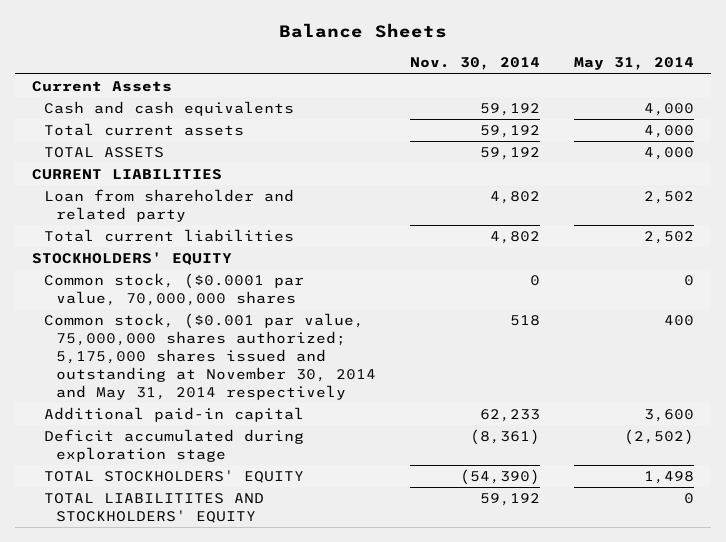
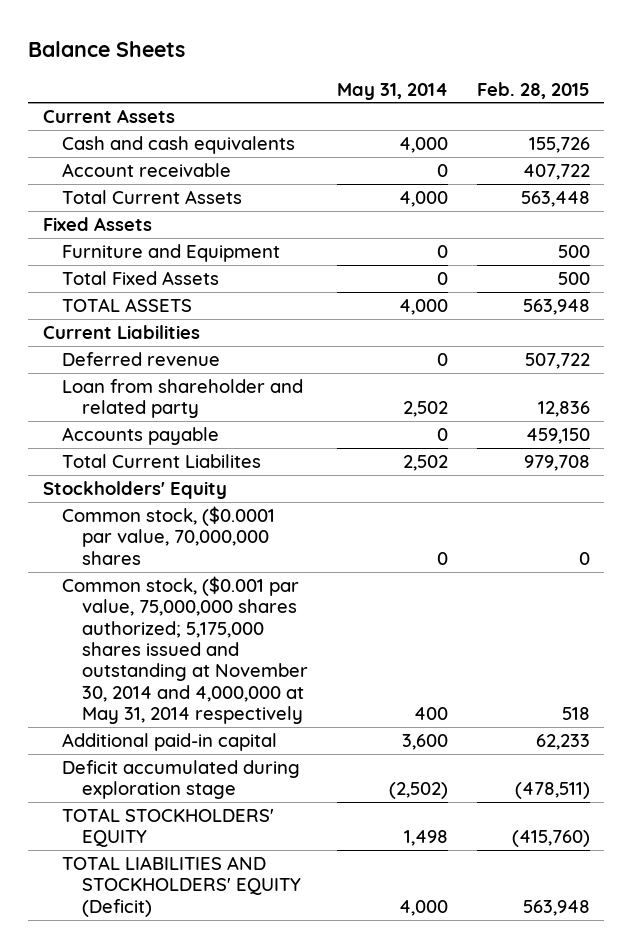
[409,57,540,71] Nov. 30, 2014 -> none
none -> [476,81,590,99] Feb. 28, 2015
none -> [62,163,232,178] Account receivable
[44,123,245,137] Total current assets -> [62,190,243,205] Total Current Assets
none -> [42,217,152,232] Fixed Assets
none -> [62,244,281,263] Furniture and Equipment
none -> [62,271,220,286] Total Fixed Assets
[32,169,223,181] CURRENT LIABILITIES -> [42,325,200,340] Current Liabilities
none -> [62,352,221,367] Deferred revenue
none -> [62,427,220,446] Accounts payable
[44,229,295,243] Total current liabilities -> [62,454,262,469] Total Current Liabilites
[32,252,233,266] STOCKHOLDERS' EQUITY -> [42,481,227,500] Stockholders' Equity
[44,313,376,400] Common stock, ($0.001 par value, 75,000,000 shares authorized; 5,175,000 shares issued and outstanding at November 30, 2014 and May 31, 2014 respectively -> [62,576,309,725] Common stock, ($0.001 par value, 75,000,000 shares authorized; 5,175,000 shares issued and outstanding at November 30, 2014 and 4,000,000 at May 31, 2014 respectively
[44,493,265,523] TOTAL LIABILITITES AND STOCKHOLDERS' EQUITY -> [62,856,302,917] TOTAL LIABILITIES AND STOCKHOLDERS' EQUITY (Deficit)
[683,493,694,505] 0 -> [399,899,449,916] 4,000

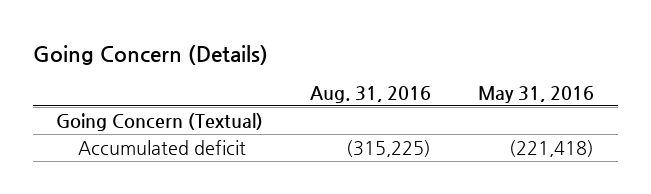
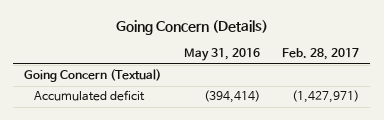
[310,85,432,103] Aug. 31, 2016 -> none
none -> [282,48,360,61] Feb. 28, 2017
[509,139,595,157] (221,418) -> [203,90,260,104] (394,414)

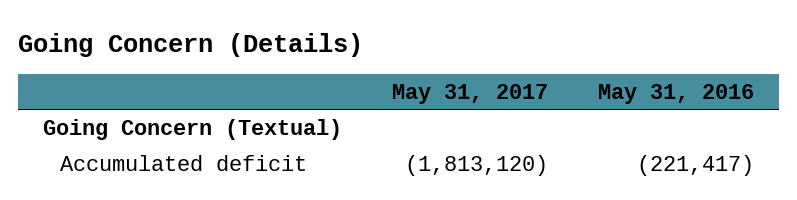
[282,48,360,61] Feb. 28, 2017 -> none
none -> [392,83,549,104] May 31, 2017
[203,90,260,104] (394,414) -> [637,155,755,177] (221,417)

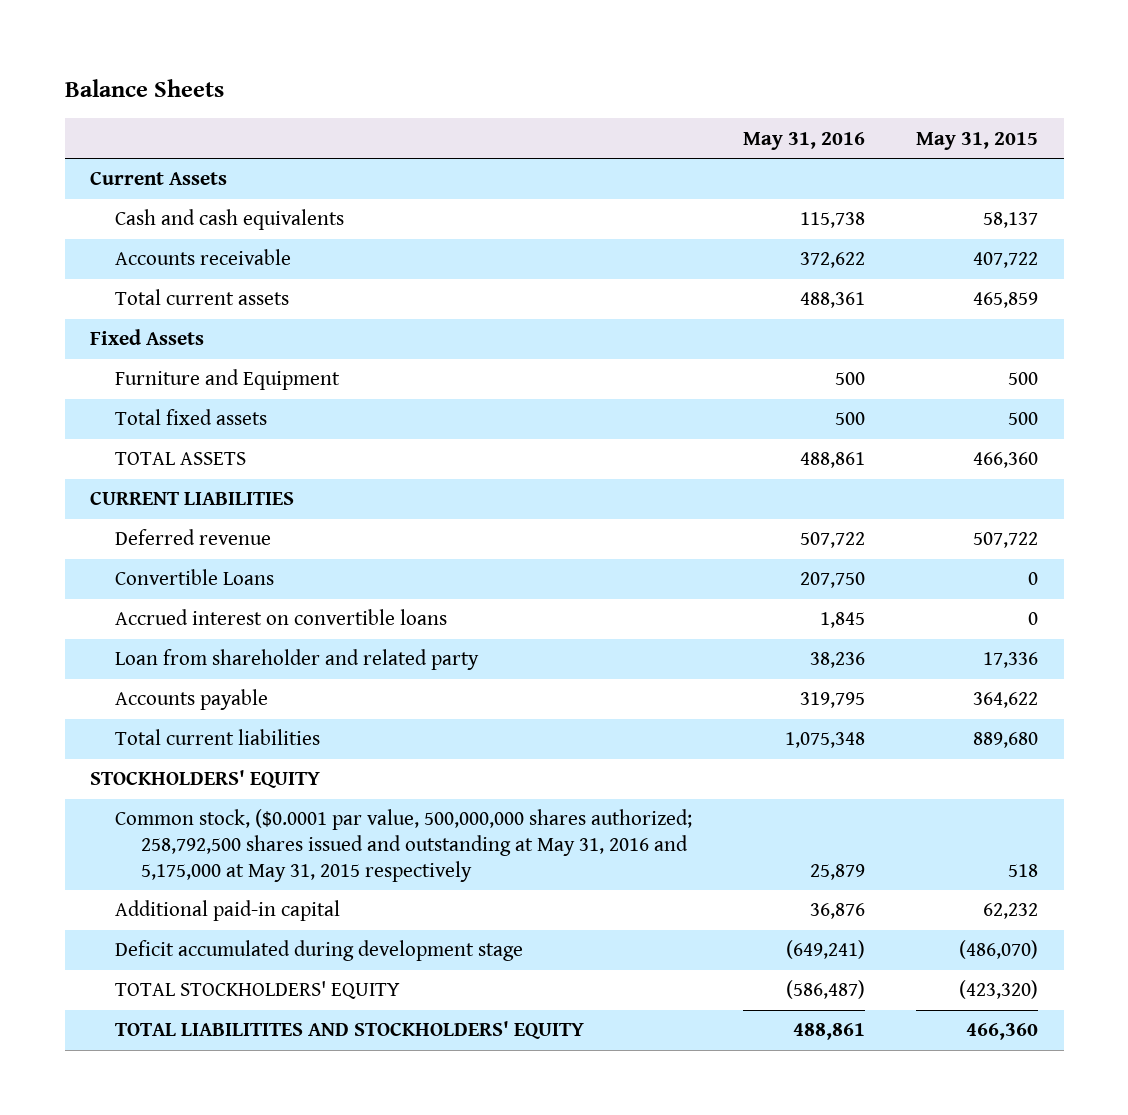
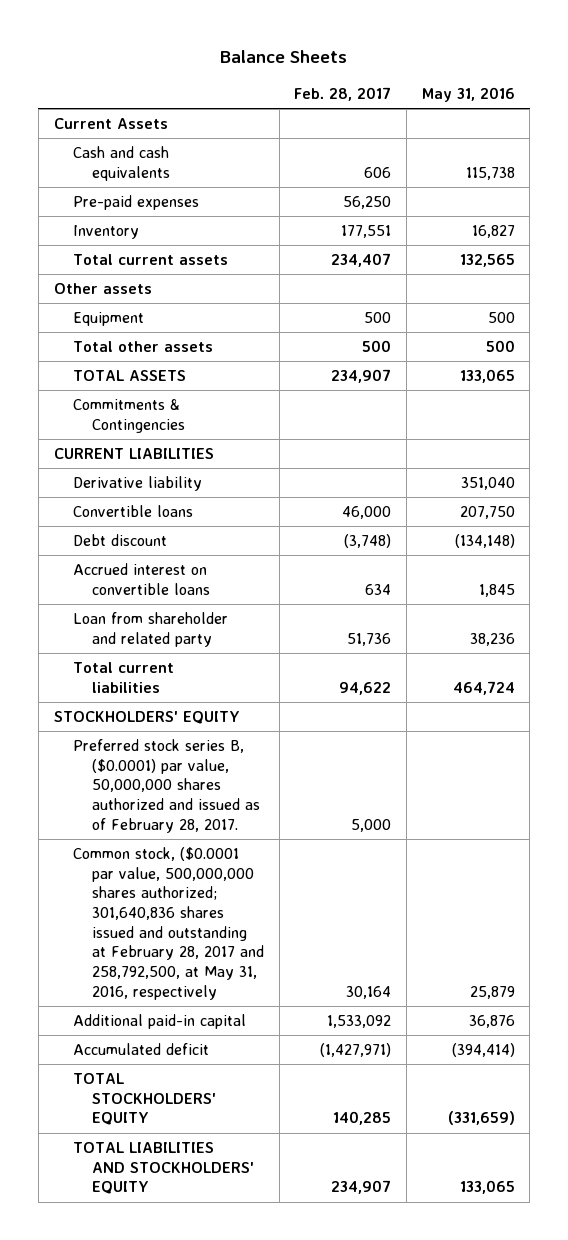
[916,131,1039,150] May 31, 2015 -> none
none -> [294,86,392,101] Feb. 28, 2017
[115,249,292,266] Accounts receivable -> none
none -> [72,195,199,211] Pre-paid expenses
none -> [72,225,139,240] Inventory
[800,292,866,309] 488,361 -> [459,254,515,268] 132,565
[90,329,205,346] Fixed Assets -> [53,283,152,295] Other assets
[115,369,341,391] Furniture and Equipment -> [72,312,144,327] Equipment
[115,409,268,426] Total fixed assets -> [72,341,213,353] Total other assets
[800,452,866,469] 488,861 -> [459,369,515,384] 133,065
none -> [72,399,185,433] Commitments & Contingencies
[115,529,272,546] Deferred revenue -> none
none -> [72,476,202,492] Derivative liability
[115,569,275,586] Convertible Loans -> [72,505,193,518] Convertible loans
none -> [72,534,167,547] Debt discount
[115,689,269,711] Accounts payable -> none
[785,732,866,749] 1,075,348 -> [452,680,515,695] 464,724
none -> [72,739,260,833] Preferred stock series B, ($0.0001) par value, 50,000,000 shares authorized and issued as of February 28, 2017.
[115,809,693,882] Common stock, ($0.0001 par value, 500,000,000 shares authorized; 258,792,500 shares issued and outstanding at May 31, 2016 and 5,175,000 at May 31, 2015 respectively -> [72,847,264,1000] Common stock, ($0.0001 par value, 500,000,000 shares authorized; 301,640,836 shares issued and outstanding at February 28, 2017 and 258,792,500, at May 31, 2016, respectively
[115,940,524,962] Deficit accumulated during development stage -> none
none -> [72,1043,209,1056] Accumulated deficit
[786,980,866,1000] (586,487) -> [447,1111,515,1126] (331,659)
[115,1021,585,1040] TOTAL LIABILITITES AND STOCKHOLDERS' EQUITY -> [72,1142,254,1195] TOTAL LIABILITIES AND STOCKHOLDERS' EQUITY
[793,1023,866,1041] 488,861 -> [459,1180,515,1195] 133,065

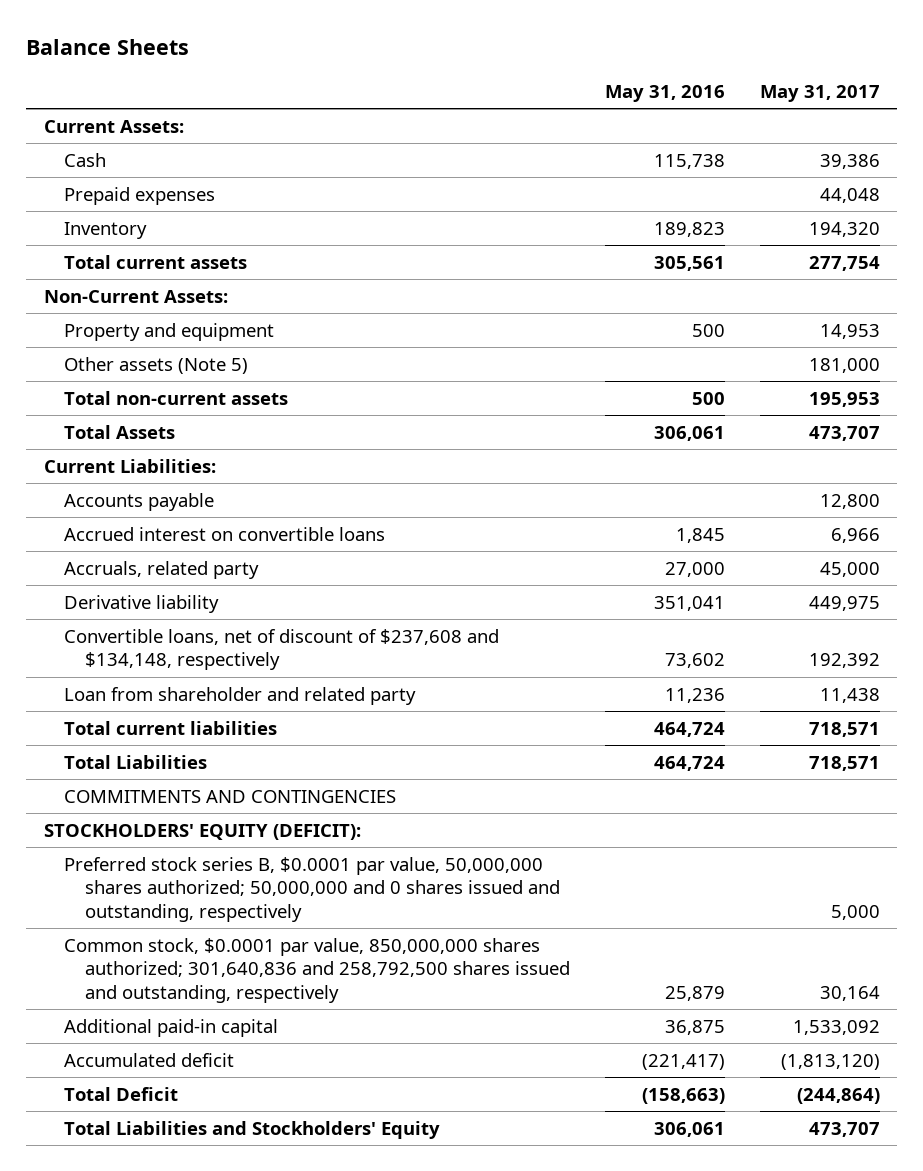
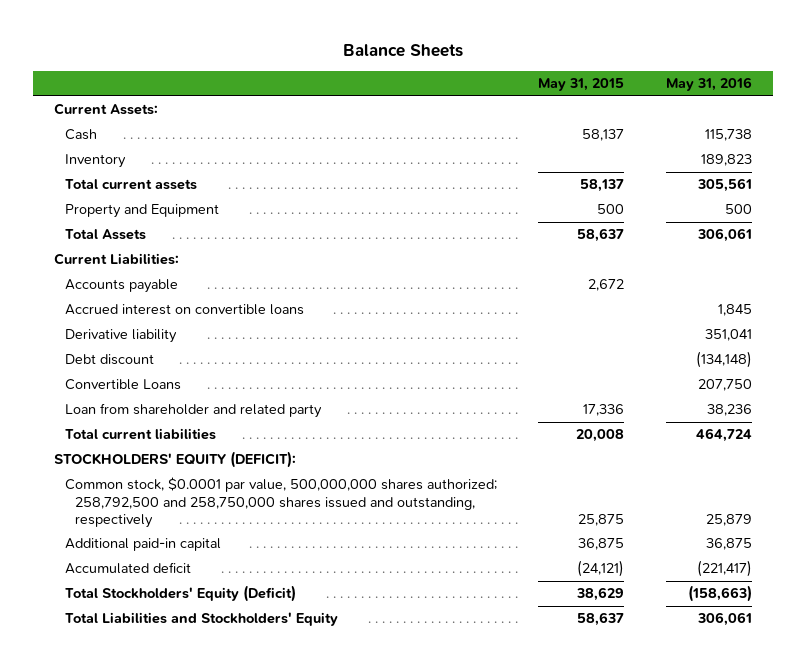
[759,84,880,102] May 31, 2017 -> none
none -> [538,78,625,92] May 31, 2015
[64,186,216,205] Prepaid expenses -> none
[43,289,228,303] Non-Current Assets: -> none
[64,356,249,374] Other assets (Note 5) -> none
[64,390,289,405] Total non-current assets -> none
[64,322,275,341] Property and equipment -> [64,204,219,219] Property and Equipment
[64,560,260,579] Accruals, related party -> none
[64,628,500,671] Convertible loans, net of discount of $237,608 and $134,148, respectively -> none
none -> [64,354,154,366] Debt discount
none -> [64,379,181,391] Convertible Loans
[665,687,726,703] 11,236 -> [707,404,753,417] 38,236
[64,754,208,769] Total Liabilities -> none
[64,789,397,803] COMMITMENTS AND CONTINGENCIES -> none
[64,856,561,922] Preferred stock series B, $0.0001 par value, 50,000,000 shares authorized; 50,000,000 and 0 shares issued and outstanding, respectively -> none
[64,937,571,1003] Common stock, $0.0001 par value, 850,000,000 shares authorized; 301,640,836 and 258,792,500 shares issued and outstanding, respectively -> [64,477,497,528] Common stock, $0.0001 par value, 500,000,000 shares authorized; 258,792,500 and 258,750,000 shares issued and outstanding, respectively
[64,1086,179,1101] Total Deficit -> [64,585,296,603] Total Stockholders' Equity (Deficit)

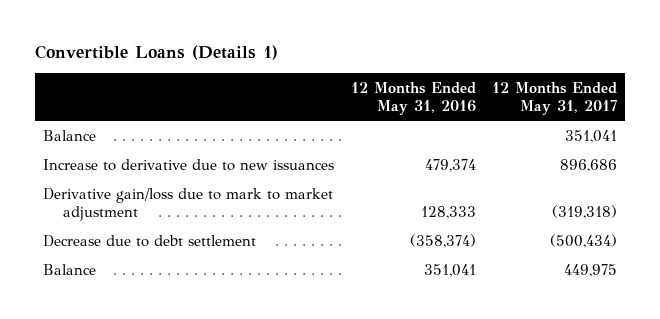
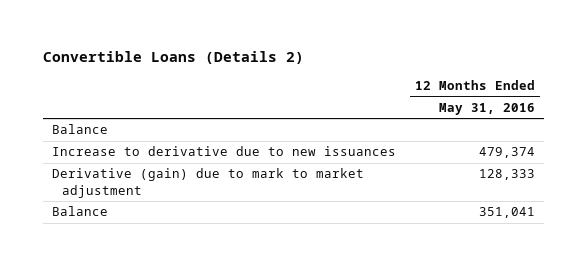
[35,45,279,61] Convertible Loans (Details 1) -> [42,50,304,64] Convertible Loans (Details 2)
[491,82,617,116] 12 Months Ended May 31, 2017 -> none
[43,234,257,247] Decrease due to debt settlement -> none
[43,187,334,221] Derivative gain/loss due to mark to market adjustment -> [52,168,365,198] Derivative (gain) due to mark to market adjustment

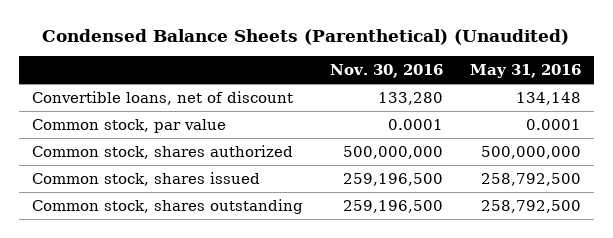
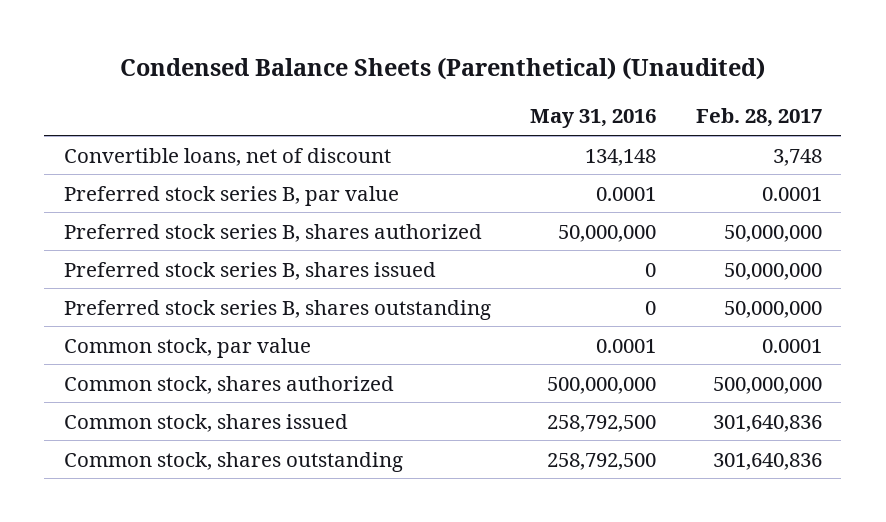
[329,64,443,79] Nov. 30, 2016 -> none
none -> [695,108,822,128] Feb. 28, 2017
none -> [63,185,399,206] Preferred stock series B, par value
none -> [63,223,482,242] Preferred stock series B, shares authorized
none -> [63,261,436,280] Preferred stock series B, shares issued
none -> [63,299,491,320] Preferred stock series B, shares outstanding

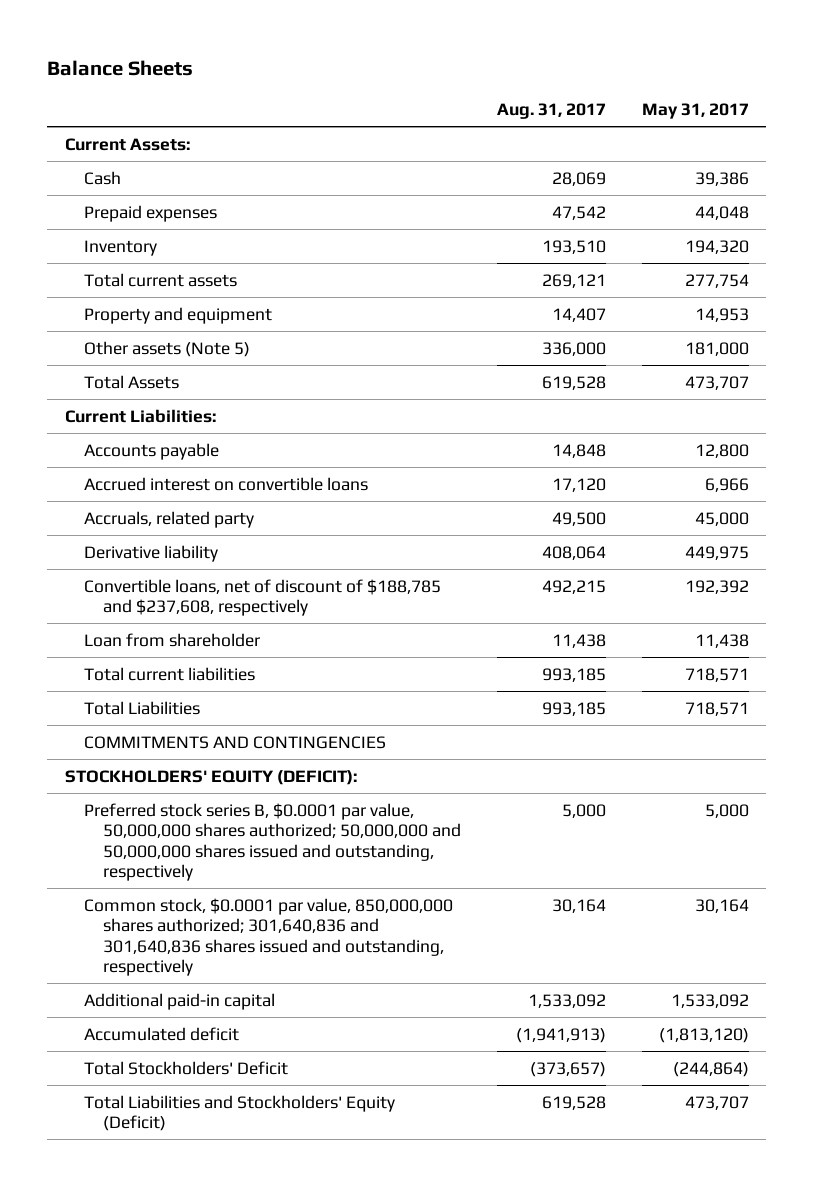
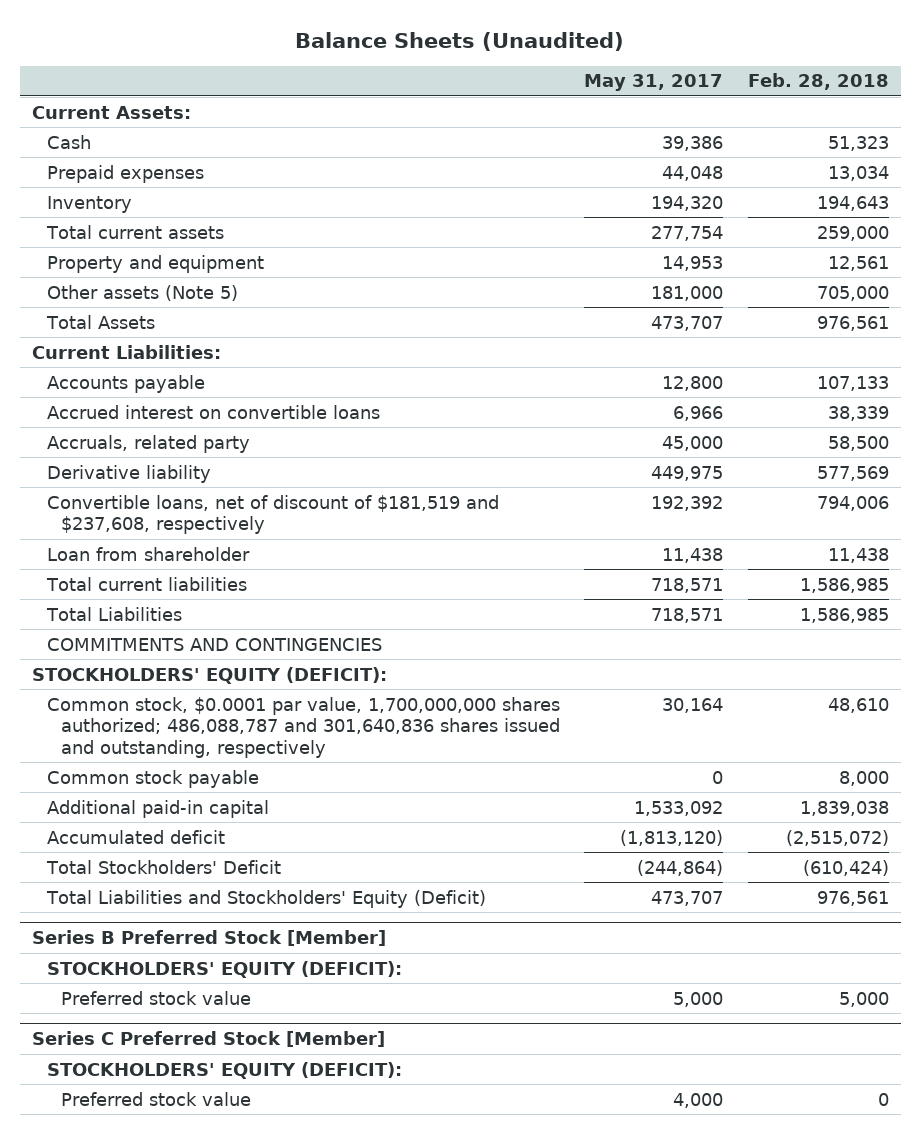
[47,59,194,76] Balance Sheets -> [295,31,625,51] Balance Sheets (Unaudited)
[496,103,606,120] Aug. 31, 2017 -> none
none -> [747,73,889,91] Feb. 28, 2018
[84,578,442,617] Convertible loans, net of discount of $188,785 and $237,608, respectively -> [46,494,499,535] Convertible loans, net of discount of $181,519 and $237,608, respectively
[84,802,462,882] Preferred stock series B, $0.0001 par value, 50,000,000 shares authorized; 50,000,000 and 50,000,000 shares issued and outstanding, respectively -> none
[84,897,454,977] Common stock, $0.0001 par value, 850,000,000 shares authorized; 301,640,836 and 301,640,836 shares issued and outstanding, respectively -> [46,696,561,758] Common stock, $0.0001 par value, 1,700,000,000 shares authorized; 486,088,787 and 301,640,836 shares issued and outstanding, respectively
none -> [46,769,259,788] Common stock payable
none -> [31,930,386,947] Series B Preferred Stock [Member]
none -> [46,960,402,978] STOCKHOLDERS' EQUITY (DEFICIT):
none -> [61,990,252,1005] Preferred stock value
none -> [31,1031,385,1048] Series C Preferred Stock [Member]
none -> [46,1061,402,1079] STOCKHOLDERS' EQUITY (DEFICIT):
none -> [61,1091,252,1106] Preferred stock value

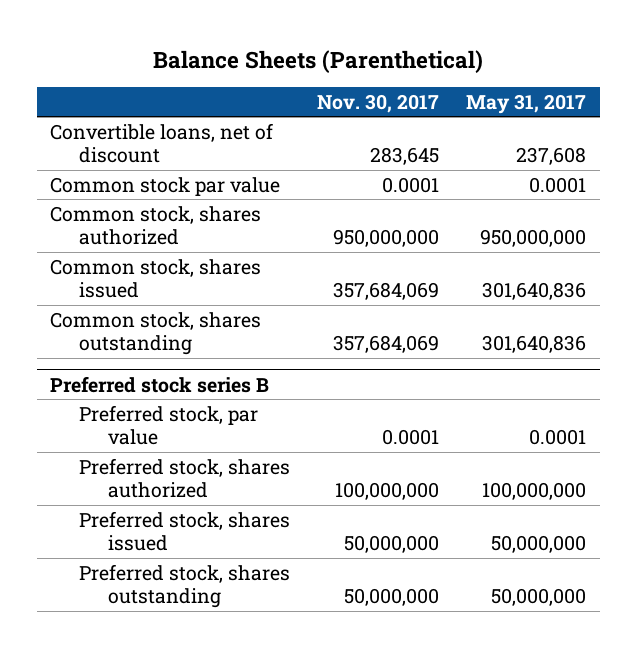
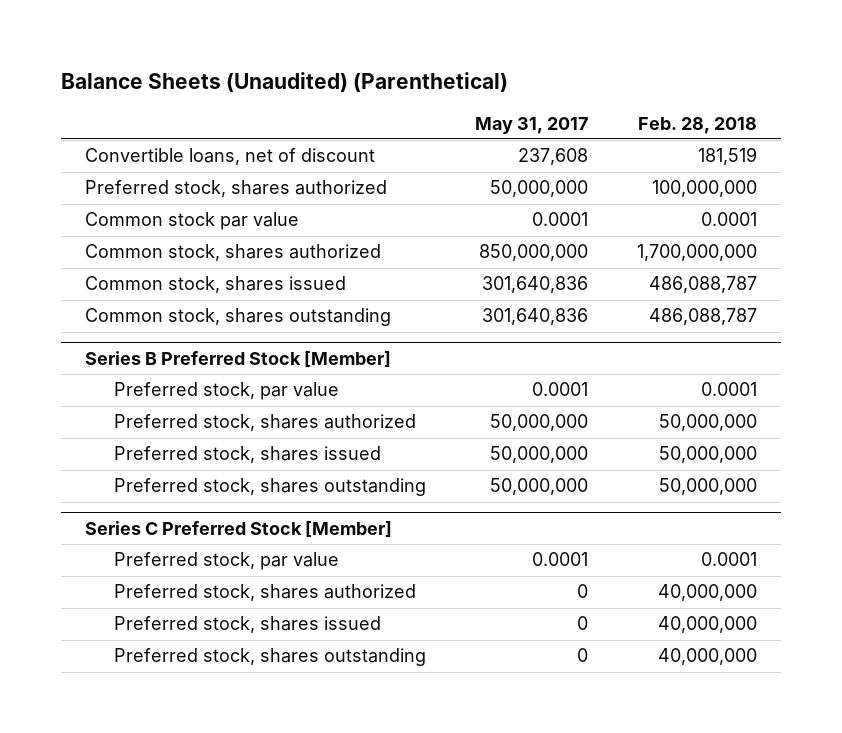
[153,49,484,73] Balance Sheets (Parenthetical) -> [60,71,508,92] Balance Sheets (Unaudited) (Parenthetical)
[317,93,440,113] Nov. 30, 2017 -> none
none -> [637,116,757,134] Feb. 28, 2018
none -> [85,180,388,198] Preferred stock, shares authorized
[480,229,587,248] 950,000,000 -> [478,244,588,262] 850,000,000
[50,375,270,393] Preferred stock series B -> [85,351,392,369] Series B Preferred Stock [Member]
[482,482,587,501] 100,000,000 -> [489,414,588,432] 50,000,000
none -> [85,521,393,539] Series C Preferred Stock [Member]
none -> [114,552,340,571] Preferred stock, par value
none -> [114,584,417,602] Preferred stock, shares authorized
none -> [114,616,382,634] Preferred stock, shares issued
none -> [114,648,427,667] Preferred stock, shares outstanding

